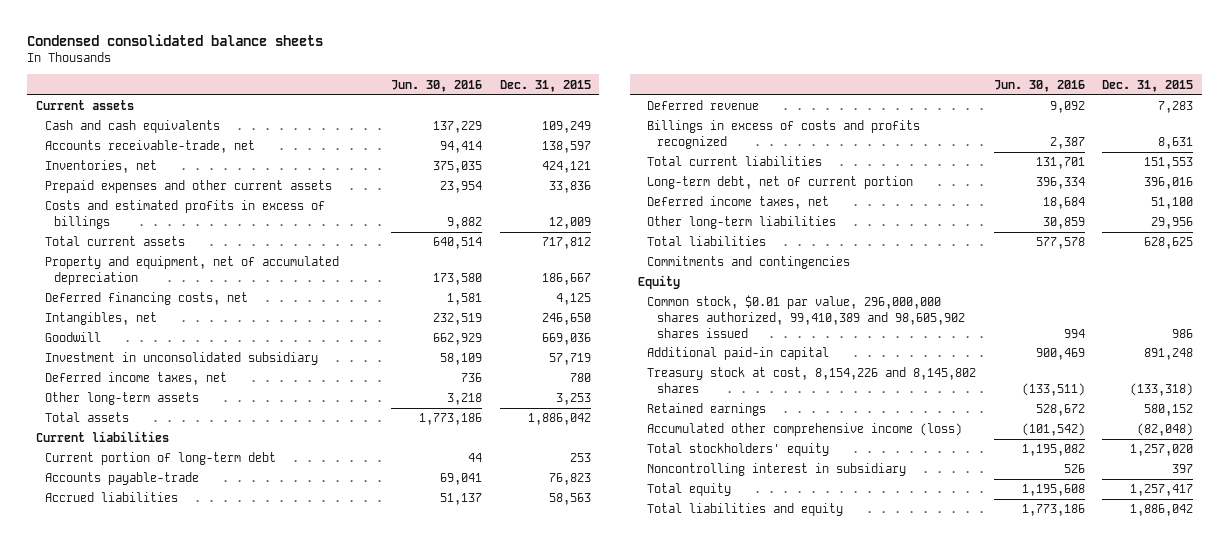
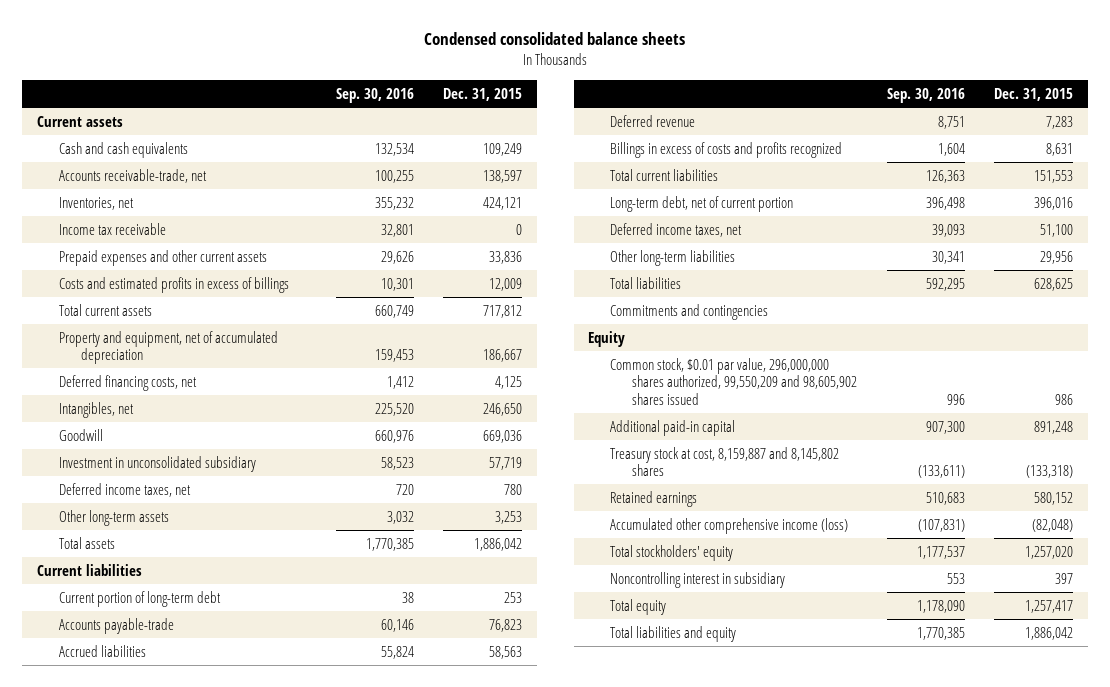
[391,79,483,92] Jun. 30, 2016 -> none
none -> [335,87,414,103] Sep. 30, 2016
none -> [59,222,167,235] Income tax receivable
[647,295,965,338] Common stock, $0.01 par value, 296,000,000 shares authorized, 99,410,389 and 98,605,902 shares issued -> [610,357,858,405] Common stock, $0.01 par value, 296,000,000 shares authorized, 99,550,209 and 98,605,902 shares issued
[647,367,977,393] Treasury stock at cost, 8,154,226 and 8,145,802 shares -> [610,446,840,477] Treasury stock at cost, 8,159,887 and 8,145,802 shares

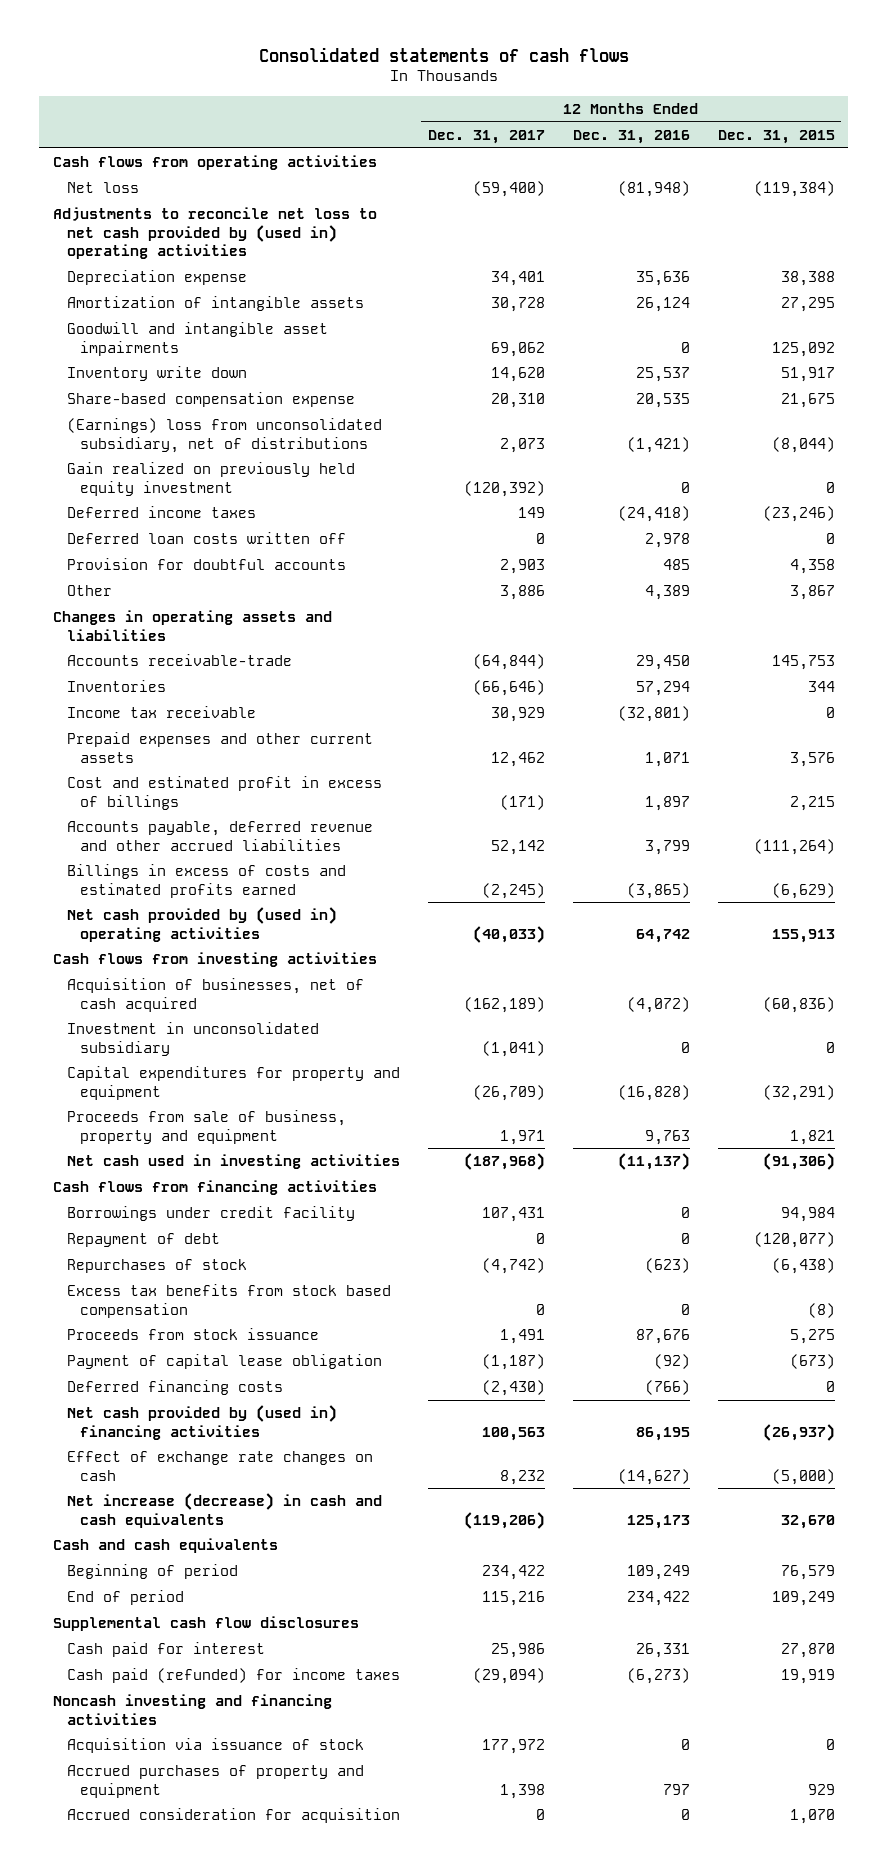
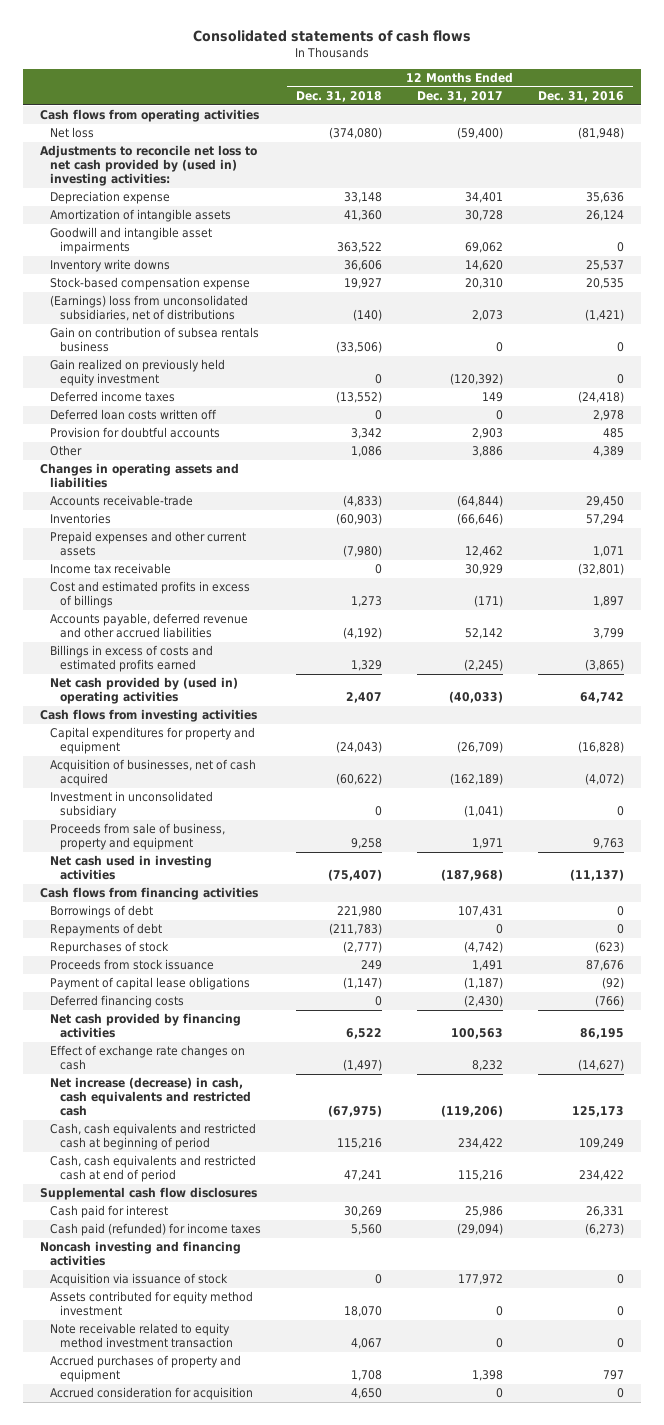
[717,129,835,144] Dec. 31, 2015 -> none
none -> [296,91,383,103] Dec. 31, 2018
[53,207,378,260] Adjustments to reconcile net loss to net cash provided by (used in) operating activities -> [40,145,258,187] Adjustments to reconcile net loss to net cash provided by (used in) investing activities:
[66,366,247,382] Inventory write down -> [50,259,171,273] Inventory write downs
[66,392,355,408] Share-based compensation expense -> [50,277,251,291] Stock-based compensation expense
[66,418,382,453] (Earnings) loss from unconsolidated subsidiary, net of distributions -> [50,295,249,322] (Earnings) loss from unconsolidated subsidiaries, net of distributions
none -> [50,327,260,353] Gain on contribution of subsea rentals business
[66,706,256,719] Income tax receivable -> [50,563,172,575] Income tax receivable
[66,776,382,810] Cost and estimated profit in excess of billings -> [50,581,251,609] Cost and estimated profits in excess of billings
[66,1066,400,1100] Capital expenditures for property and equipment -> [50,727,256,755] Capital expenditures for property and equipment
[66,1206,355,1222] Borrowings under credit facility -> [50,905,154,919] Borrowings of debt
[66,1233,220,1248] Repayment of debt -> [50,923,163,937] Repayments of debt
[66,1284,391,1318] Excess tax benefits from stock based compensation -> none
[66,1354,382,1370] Payment of capital lease obligation -> [50,977,251,991] Payment of capital lease obligations
[66,1405,337,1440] Net cash provided by (used in) financing activities -> [50,1013,242,1039] Net cash provided by financing activities
[53,1538,279,1554] Cash and cash equivalents -> none
[66,1493,382,1528] Net increase (decrease) in cash and cash equivalents -> [50,1077,252,1117] Net increase (decrease) in cash, cash equivalents and restricted cash
[66,1564,238,1580] Beginning of period -> [50,1123,257,1151] Cash, cash equivalents and restricted cash at beginning of period
[66,1590,184,1606] End of period -> [50,1155,257,1183] Cash, cash equivalents and restricted cash at end of period
none -> [50,1291,254,1317] Assets contributed for equity method investment
none -> [50,1323,234,1349] Note receivable related to equity method investment transaction

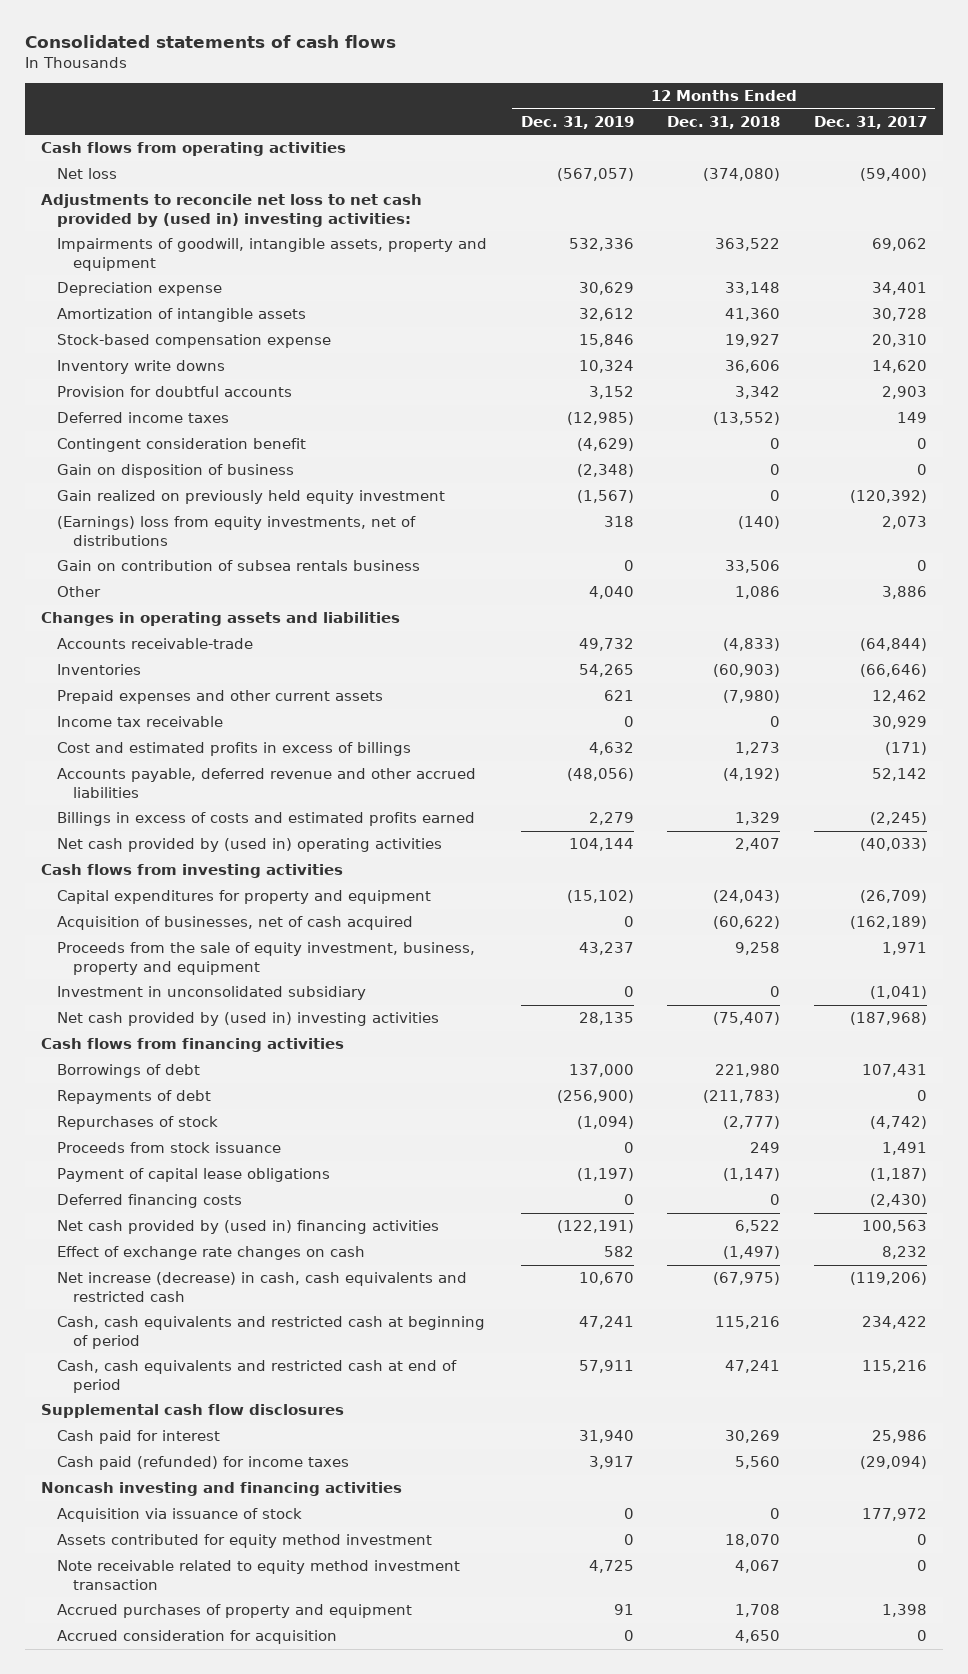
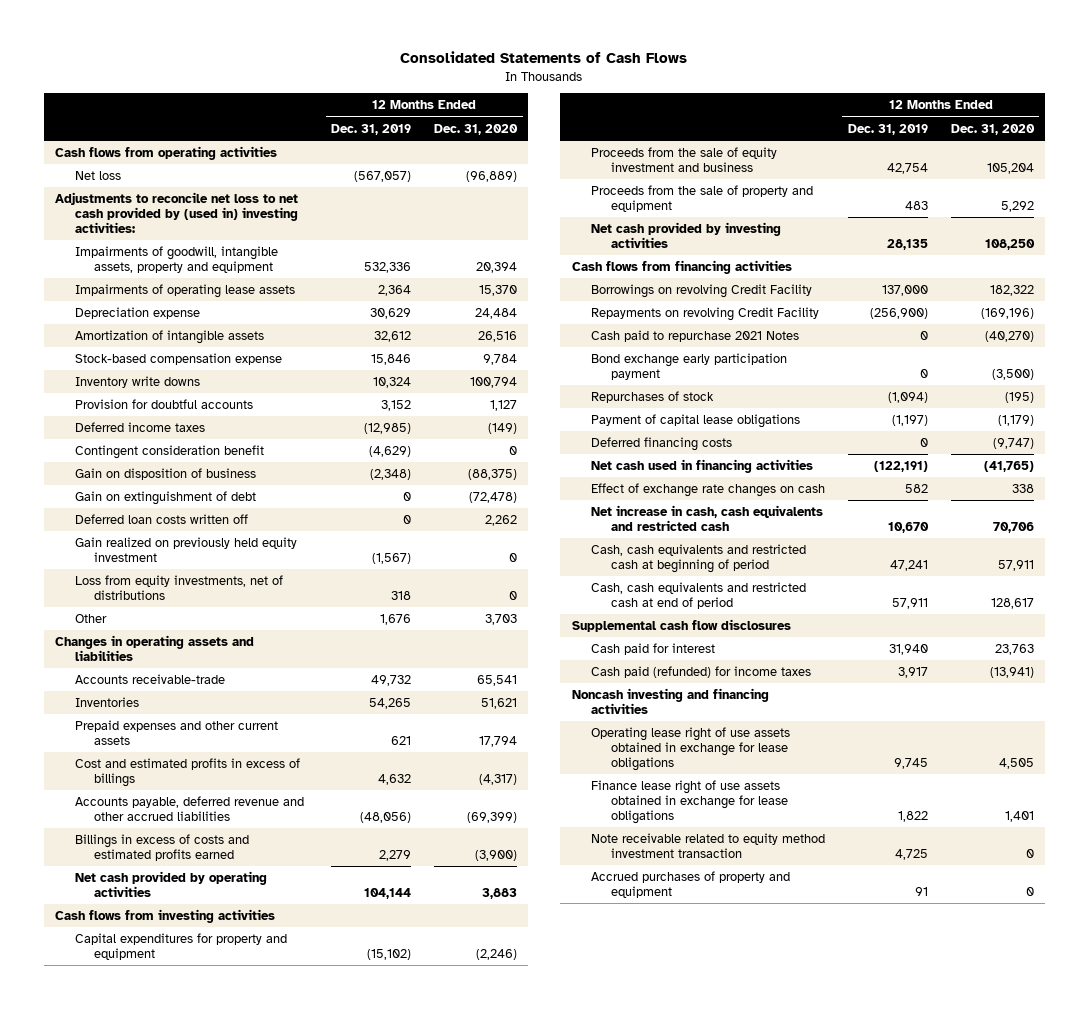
[24,34,396,48] Consolidated statements of cash flows -> [400,51,688,64] Consolidated Statements of Cash Flows
[667,115,781,129] Dec. 31, 2018 -> none
[813,115,927,129] Dec. 31, 2017 -> none
none -> [433,123,518,135] Dec. 31, 2020
none -> [74,284,295,299] Impairments of operating lease assets
none -> [74,491,256,506] Gain on extinguishment of debt
none -> [74,514,248,525] Deferred loan costs written off
[57,560,421,572] Gain on contribution of subsea rentals business -> none
[57,516,417,546] (Earnings) loss from equity investments, net of distributions -> [74,575,283,600] Loss from equity investments, net of distributions
[588,586,634,600] 4,040 -> [380,614,412,626] 1,676
[57,716,224,728] Income tax receivable -> none
[57,838,443,853] Net cash provided by (used in) operating activities -> [74,871,267,897] Net cash provided by operating activities
[57,916,414,931] Acquisition of businesses, net of cash acquired -> none
[57,986,367,1001] Investment in unconsolidated subsidiary -> none
none -> [591,147,778,172] Proceeds from the sale of equity investment and business
[57,942,476,975] Proceeds from the sale of equity investment, business, property and equipment -> [591,185,814,212] Proceeds from the sale of property and equipment
[578,942,634,956] 43,237 -> [904,200,928,210] 483
[57,1012,440,1027] Net cash provided by (used in) investing activities -> [591,222,782,248] Net cash provided by investing activities
[57,1064,201,1079] Borrowings of debt -> [591,284,813,299] Borrowings on revolving Credit Facility
[57,1090,212,1105] Repayments of debt -> [591,307,820,322] Repayments on revolving Credit Facility
none -> [591,330,800,343] Cash paid to repurchase 2021 Notes
none -> [591,353,788,380] Bond exchange early participation payment
[57,1142,282,1154] Proceeds from stock issuance -> none
[57,1220,440,1235] Net cash provided by (used in) financing activities -> [591,459,814,474] Net cash used in financing activities
[57,1272,468,1302] Net increase (decrease) in cash, cash equivalents and restricted cash -> [591,505,824,531] Net increase in cash, cash equivalents and restricted cash
[57,1508,303,1523] Acquisition via issuance of stock -> none
[57,1534,433,1549] Assets contributed for equity method investment -> none
none -> [591,727,791,771] Operating lease right of use assets obtained in exchange for lease obligations
none -> [591,780,788,824] Finance lease right of use assets obtained in exchange for lease obligations
[57,1630,338,1645] Accrued consideration for acquisition -> none

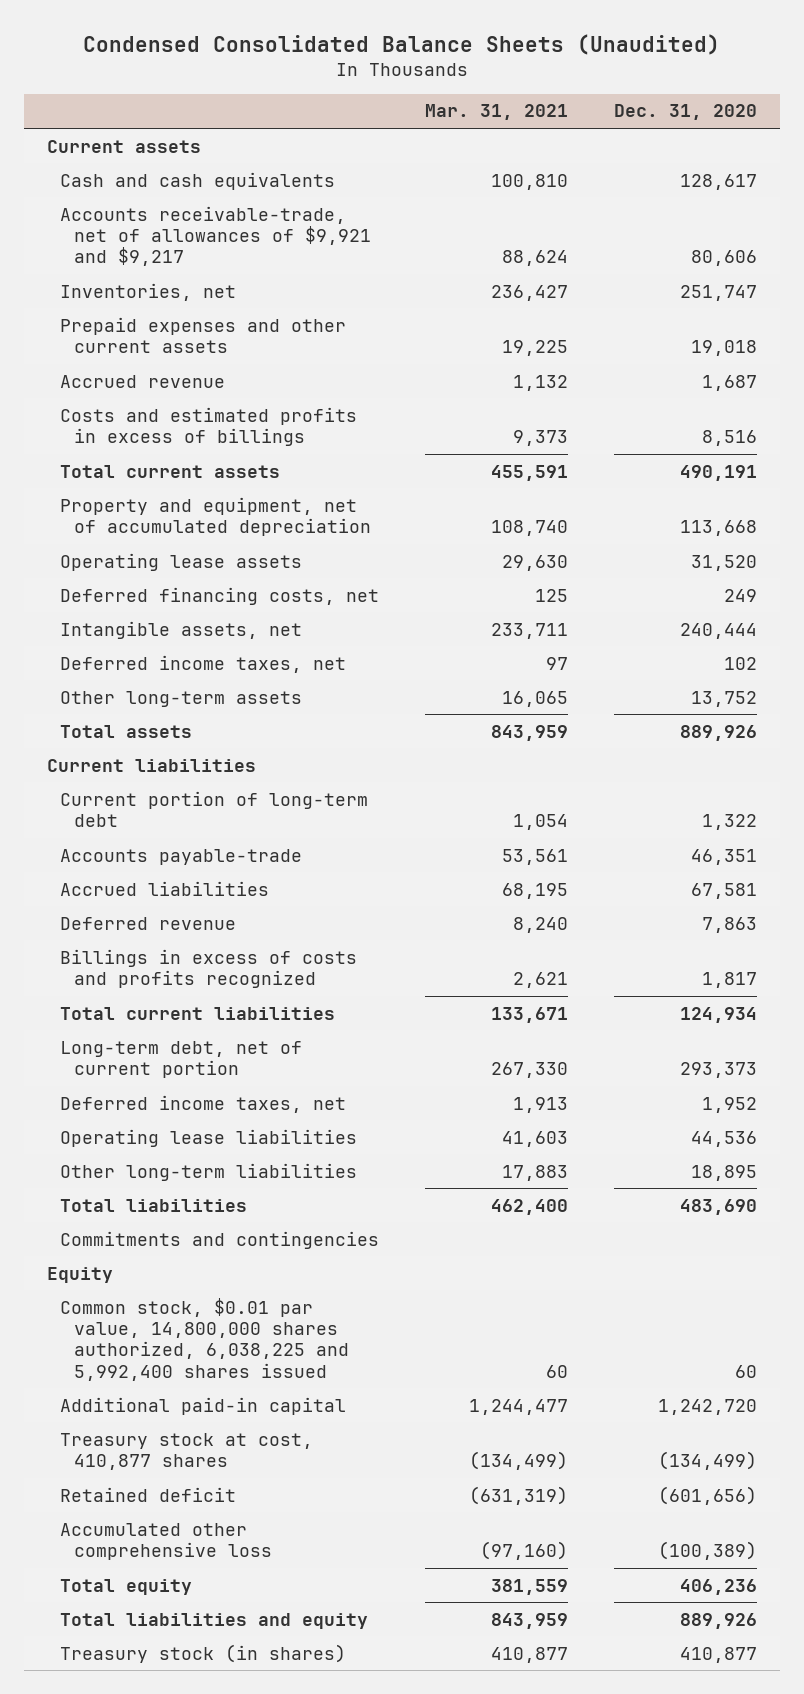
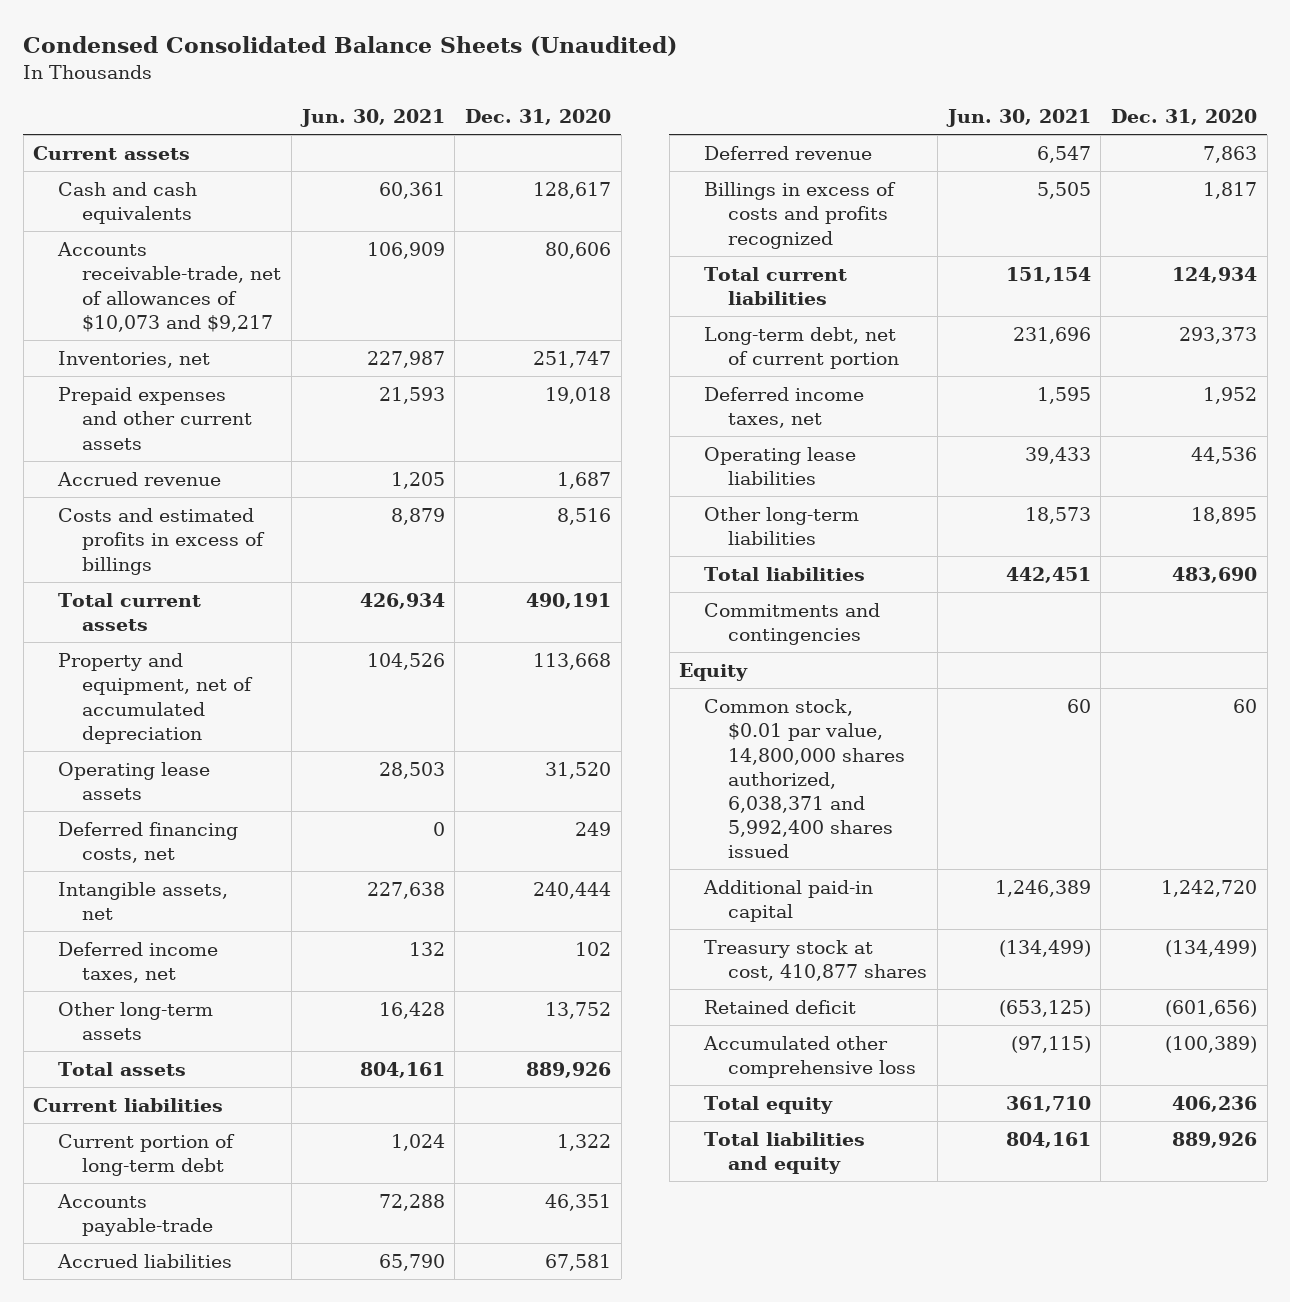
[425,104,569,121] Mar. 31, 2021 -> none
none -> [299,109,445,128] Jun. 30, 2021
[60,205,371,267] Accounts receivable-trade, net of allowances of $9,921 and $9,217 -> [56,242,282,332] Accounts receivable-trade, net of allowances of $10,073 and $9,217
[60,1297,349,1381] Common stock, $0.01 par value, 14,800,000 shares authorized, 6,038,225 and 5,992,400 shares issued -> [703,699,906,859] Common stock, $0.01 par value, 14,800,000 shares authorized, 6,038,371 and 5,992,400 shares issued
[60,1643,347,1663] Treasury stock (in shares) -> none

